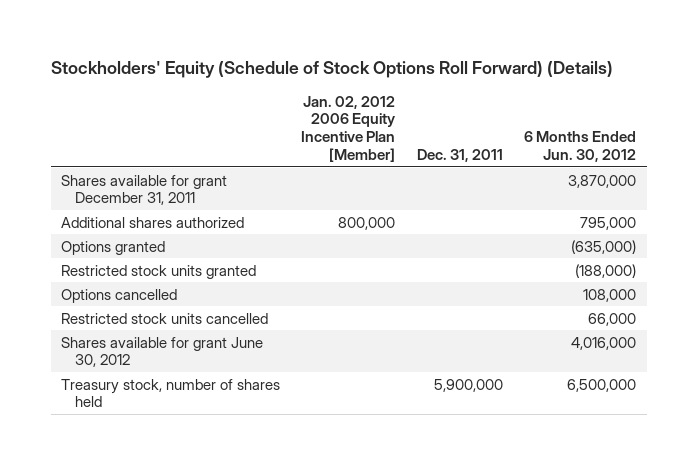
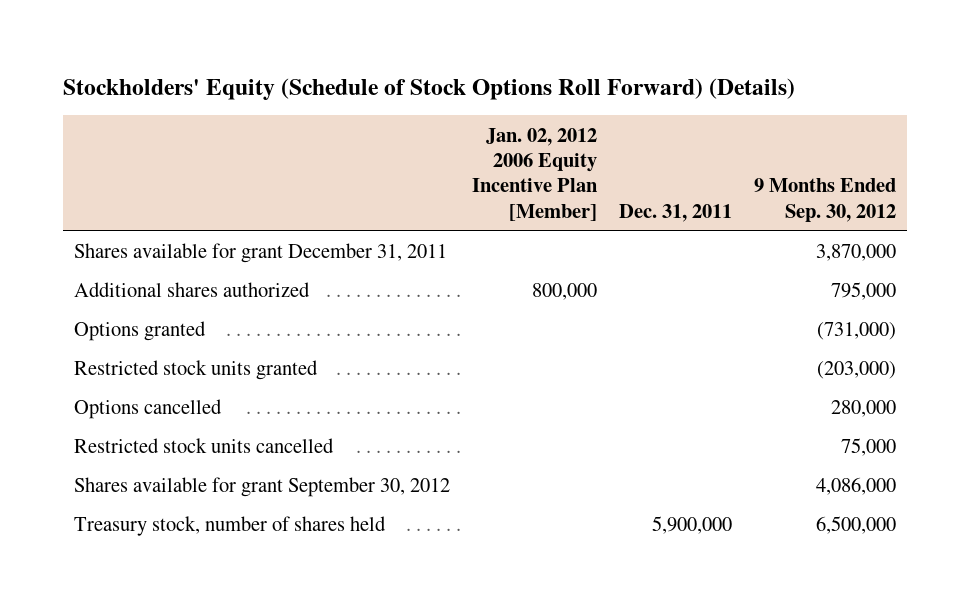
[523,131,636,163] 6 Months Ended Jun. 30, 2012 -> none
none -> [754,178,897,222] 9 Months Ended Sep. 30, 2012
[61,336,264,368] Shares available for grant June 30, 2012 -> [73,477,450,498] Shares available for grant September 30, 2012

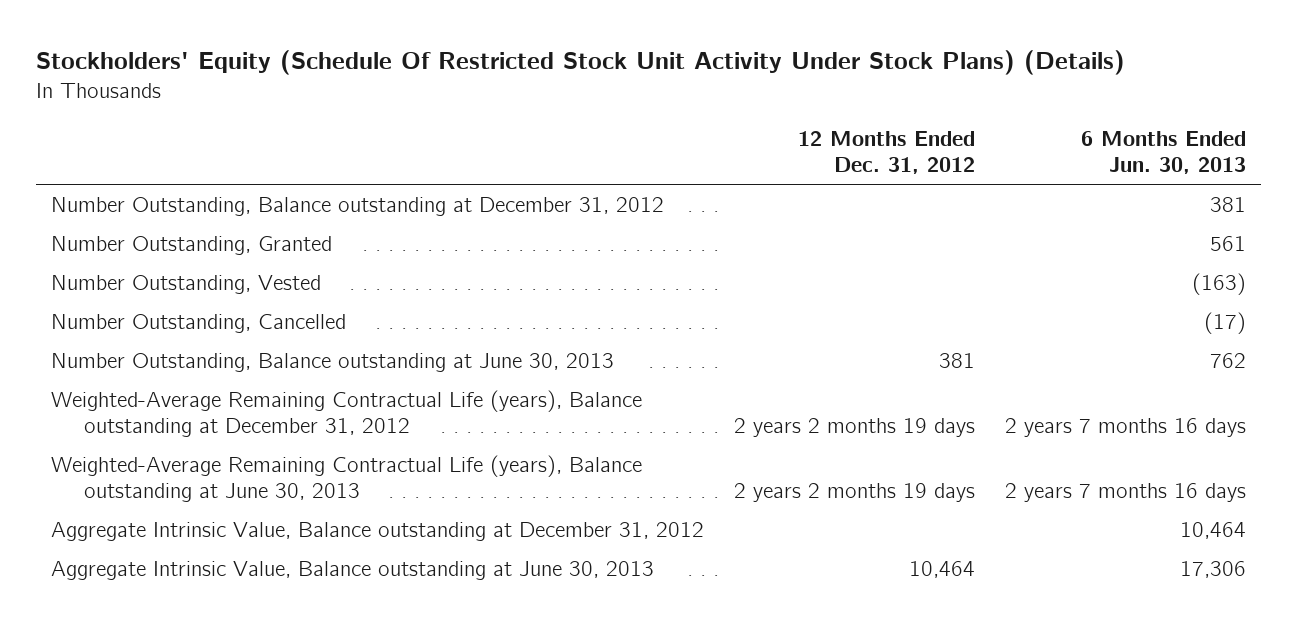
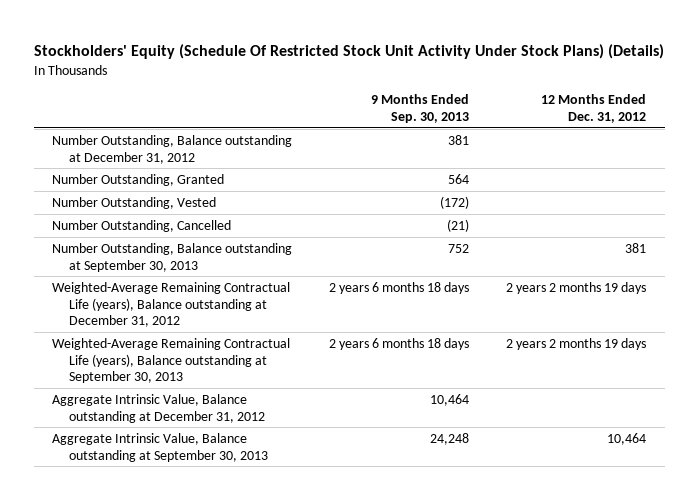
[1081,131,1247,175] 6 Months Ended Jun. 30, 2013 -> none
none -> [371,94,470,123] 9 Months Ended Sep. 30, 2013
[50,352,614,372] Number Outstanding, Balance outstanding at June 30, 2013 -> [52,242,293,272] Number Outstanding, Balance outstanding at September 30, 2013
[50,454,642,502] Weighted-Average Remaining Contractual Life (years), Balance outstanding at June 30, 2013 -> [52,337,291,384] Weighted-Average Remaining Contractual Life (years), Balance outstanding at September 30, 2013
[50,560,654,580] Aggregate Intrinsic Value, Balance outstanding at June 30, 2013 -> [52,432,269,462] Aggregate Intrinsic Value, Balance outstanding at September 30, 2013

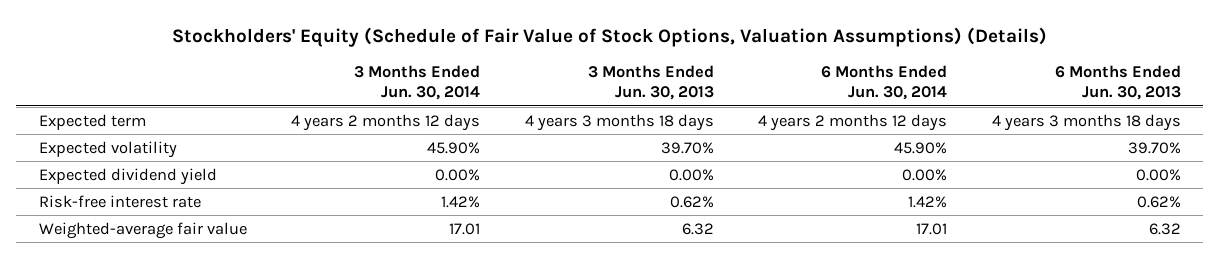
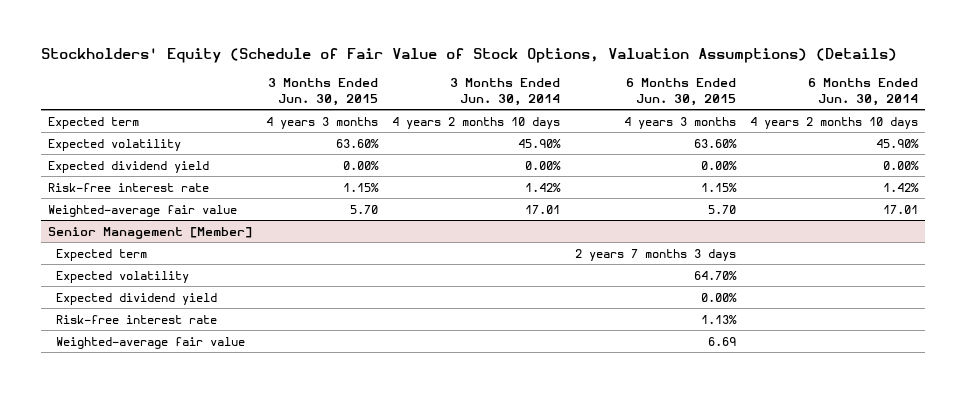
[587,65,714,101] 3 Months Ended Jun. 30, 2013 -> none
[1054,65,1181,101] 6 Months Ended Jun. 30, 2013 -> none
none -> [268,78,379,106] 3 Months Ended Jun. 30, 2015
none -> [625,78,736,106] 6 Months Ended Jun. 30, 2015
[291,113,481,131] 4 years 2 months 12 days -> [392,116,561,129] 4 years 2 months 10 days
[758,113,948,131] 4 years 2 months 12 days -> [750,116,919,129] 4 years 2 months 10 days
none -> [47,226,252,239] Senior Management [Member]
none -> [56,248,148,261] Expected term
none -> [56,270,190,283] Expected volatility
none -> [56,292,218,305] Expected dividend yield
none -> [56,314,218,324] Risk-free interest rate
none -> [56,336,246,349] Weighted-average fair value

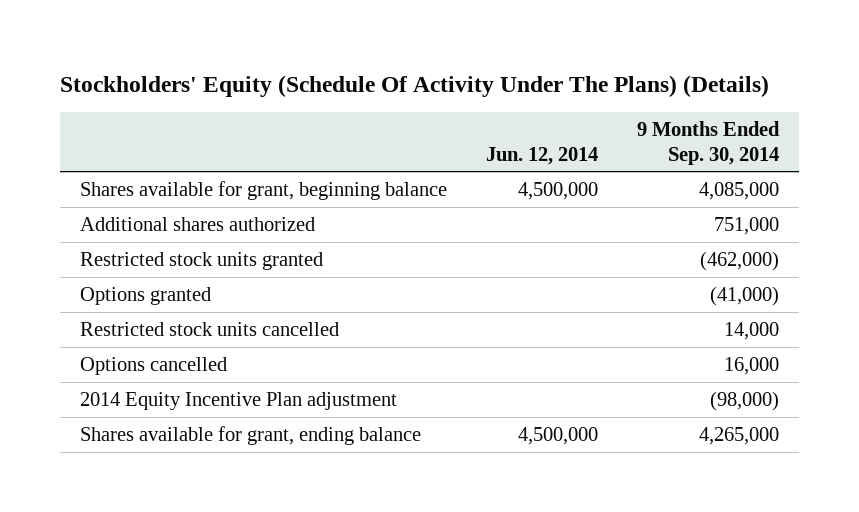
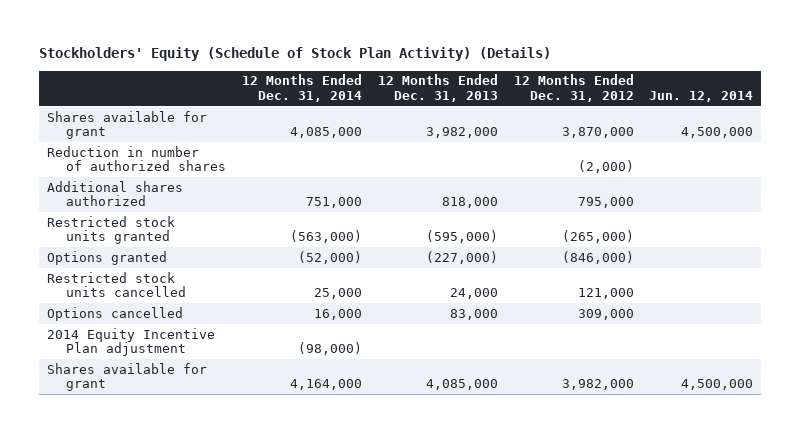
[60,74,770,97] Stockholders' Equity (Schedule Of Activity Under The Plans) (Details) -> [38,47,551,62] Stockholders' Equity (Schedule of Stock Plan Activity) (Details)
[637,120,781,165] 9 Months Ended Sep. 30, 2014 -> none
none -> [242,74,363,102] 12 Months Ended Dec. 31, 2014
none -> [377,74,498,102] 12 Months Ended Dec. 31, 2013
none -> [513,74,634,102] 12 Months Ended Dec. 31, 2012
[79,180,447,200] Shares available for grant, beginning balance -> [46,110,207,140] Shares available for grant
none -> [46,145,227,172] Reduction in number of authorized shares
[79,425,421,445] Shares available for grant, ending balance -> [46,362,207,392] Shares available for grant

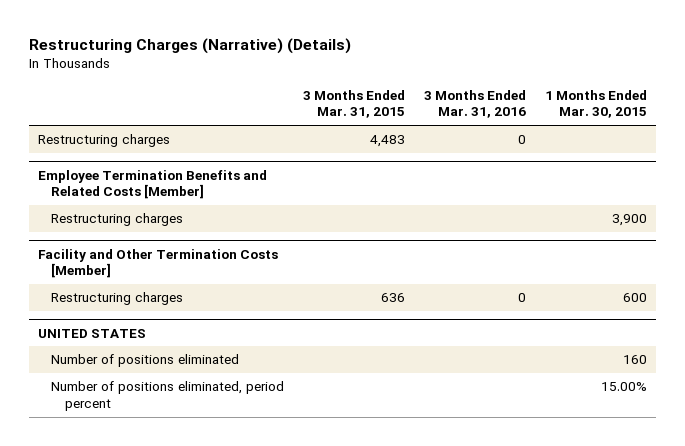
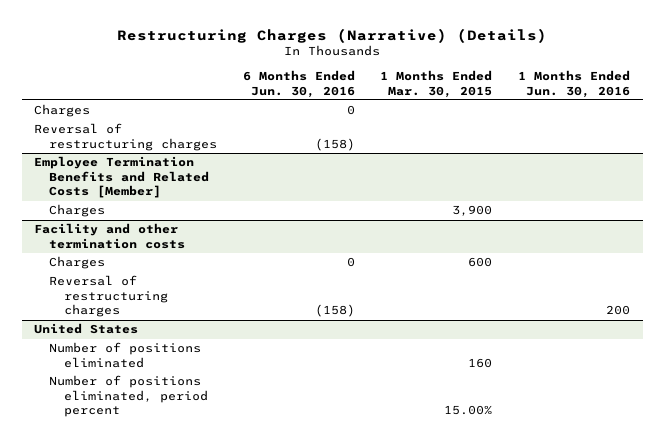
[303,90,406,119] 3 Months Ended Mar. 31, 2015 -> none
[424,90,527,119] 3 Months Ended Mar. 31, 2016 -> none
none -> [242,70,355,98] 6 Months Ended Jun. 30, 2016
none -> [517,70,630,98] 1 Months Ended Jun. 30, 2016
[37,134,170,148] Restructuring charges -> [34,104,91,118] Charges
none -> [34,123,218,151] Reversal of restructuring charges
[51,213,184,227] Restructuring charges -> [49,204,106,218] Charges
[37,248,278,279] Facility and Other Termination Costs [Member] -> [34,223,186,249] Facility and other termination costs
[51,292,184,306] Restructuring charges -> [49,256,106,270] Charges
none -> [49,275,169,318] Reversal of restructuring charges
[37,328,146,338] UNITED STATES -> [34,323,139,335] United States

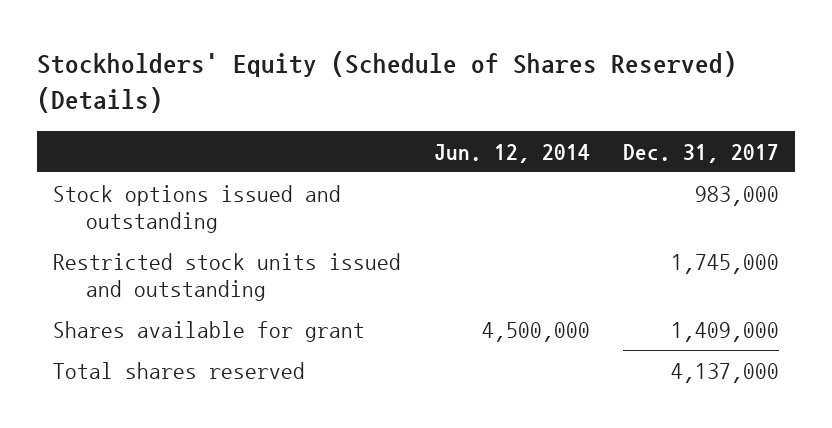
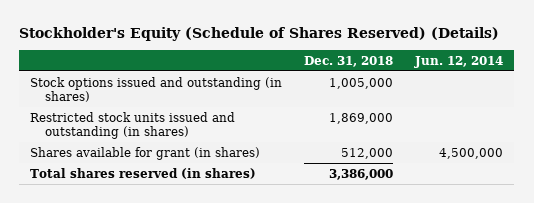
[36,51,737,113] Stockholders' Equity (Schedule of Shares Reserved) (Details) -> [19,26,500,41] Stockholder's Equity (Schedule of Shares Reserved) (Details)
[622,143,779,163] Dec. 31, 2017 -> none
none -> [304,55,394,67] Dec. 31, 2018
[53,184,342,233] Stock options issued and outstanding -> [30,76,283,102] Stock options issued and outstanding (in shares)
[53,252,402,301] Restricted stock units issued and outstanding -> [30,111,236,139] Restricted stock units issued and outstanding (in shares)
[53,320,366,342] Shares available for grant -> [30,146,261,160] Shares available for grant (in shares)
[53,361,306,379] Total shares reserved -> [30,167,257,179] Total shares reserved (in shares)

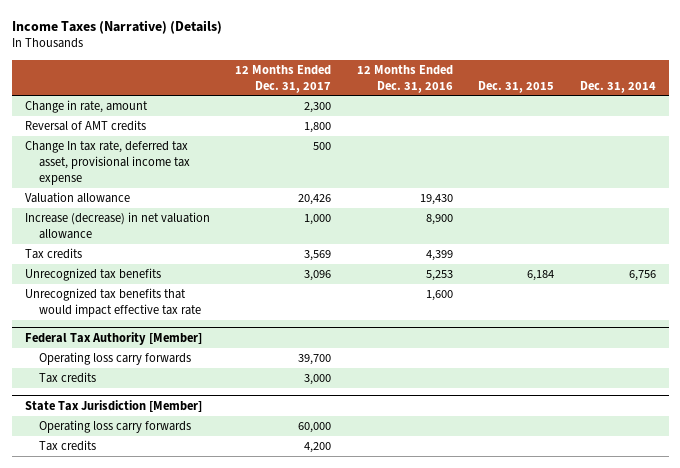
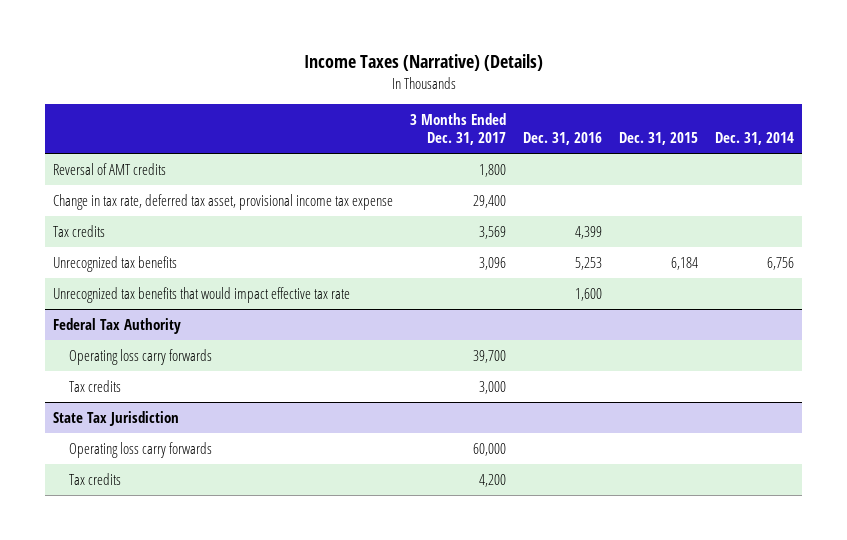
[235,64,332,93] 12 Months Ended Dec. 31, 2017 -> none
[356,64,453,93] 12 Months Ended Dec. 31, 2016 -> none
none -> [410,112,507,146] 3 Months Ended Dec. 31, 2017
none -> [523,132,603,146] Dec. 31, 2016
[24,99,148,113] Change in rate, amount -> none
[24,191,130,203] Valuation allowance -> none
[24,211,210,239] Increase (decrease) in net valuation allowance -> none
[24,140,190,185] Change In tax rate, deferred tax asset, provisional income tax expense -> [53,193,394,210] Change in tax rate, deferred tax asset, provisional income tax expense
[24,331,202,345] Federal Tax Authority [Member] -> [53,317,182,334] Federal Tax Authority
[24,399,202,412] State Tax Jurisdiction [Member] -> [53,410,180,426] State Tax Jurisdiction

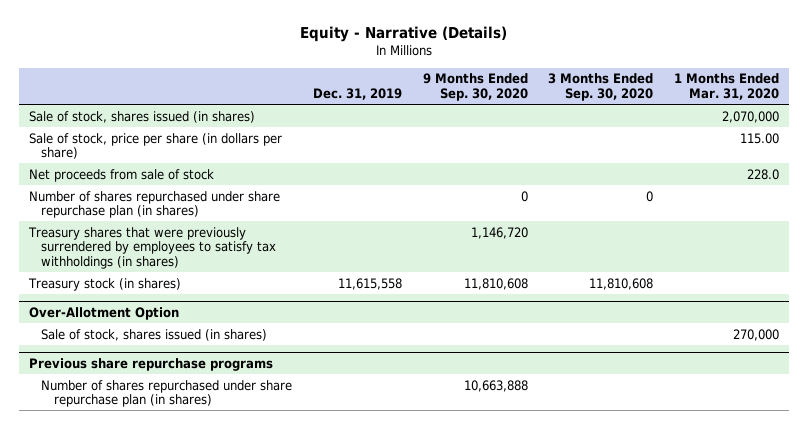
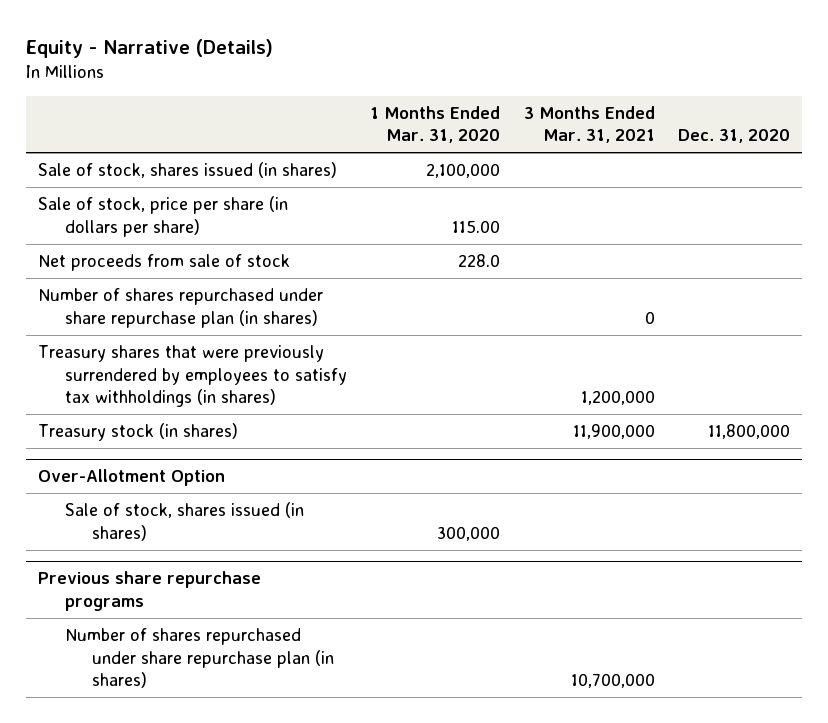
[312,87,402,100] Dec. 31, 2019 -> none
[422,73,528,101] 9 Months Ended Sep. 30, 2020 -> none
[548,73,654,101] 3 Months Ended Sep. 30, 2020 -> none
none -> [523,105,655,144] 3 Months Ended Mar. 31, 2021
none -> [678,129,791,144] Dec. 31, 2020
[721,110,779,123] 2,070,000 -> [426,163,501,179] 2,100,000
[732,328,779,341] 270,000 -> [437,525,501,541] 300,000

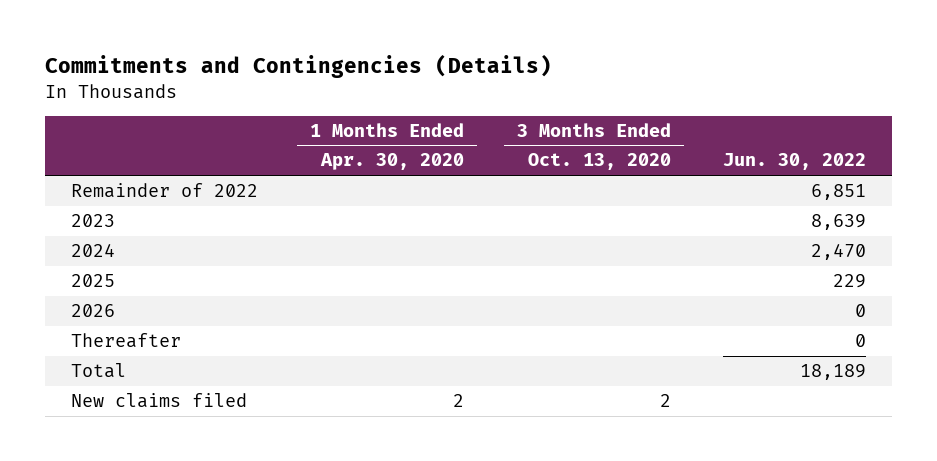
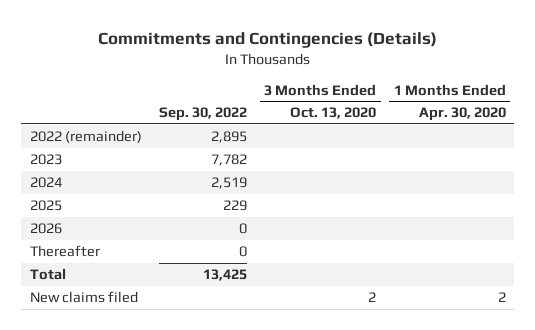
[722,153,866,171] Jun. 30, 2022 -> none
none -> [158,107,247,122] Sep. 30, 2022
[71,183,259,199] Remainder of 2022 -> [29,130,142,144] 2022 (remainder)

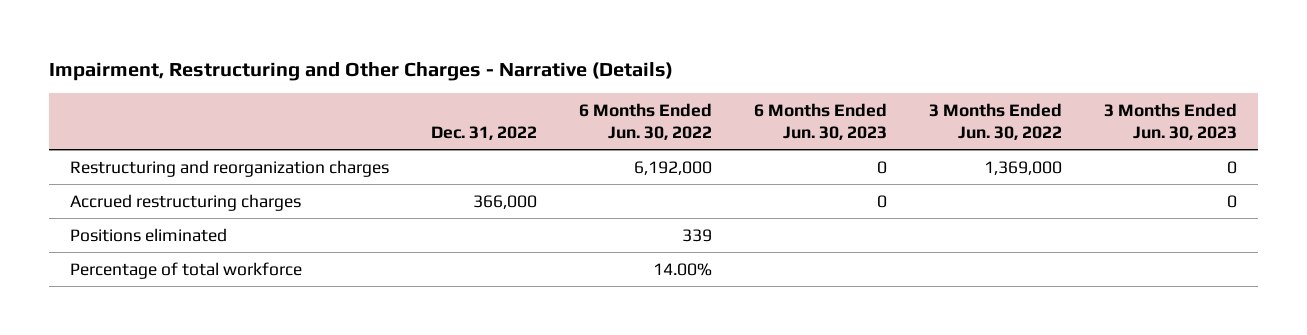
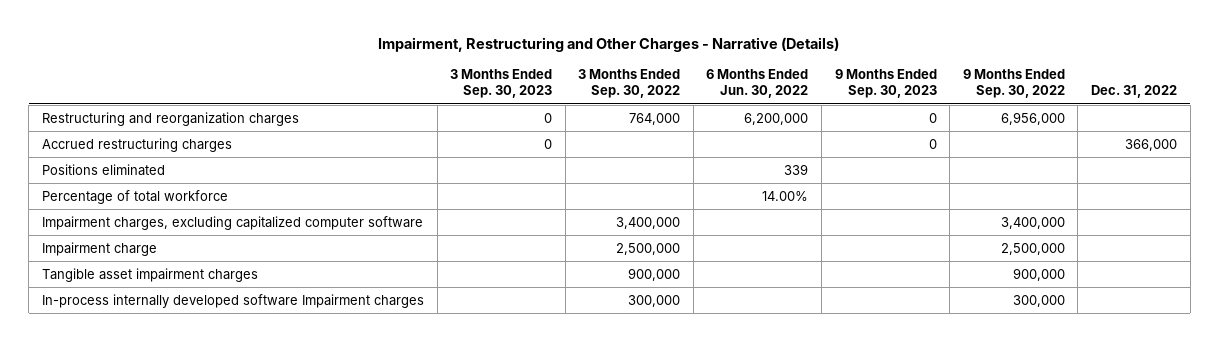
[754,102,888,141] 6 Months Ended Jun. 30, 2023 -> none
[929,102,1063,141] 3 Months Ended Jun. 30, 2022 -> none
[1104,102,1238,141] 3 Months Ended Jun. 30, 2023 -> none
none -> [450,69,553,99] 3 Months Ended Sep. 30, 2023
none -> [578,69,681,99] 3 Months Ended Sep. 30, 2022
none -> [834,69,937,99] 9 Months Ended Sep. 30, 2023
none -> [962,69,1065,99] 9 Months Ended Sep. 30, 2022
[633,160,712,175] 6,192,000 -> [744,112,809,125] 6,200,000
none -> [42,215,424,230] Impairment charges, excluding capitalized computer software
none -> [42,241,158,256] Impairment charge
none -> [42,267,259,282] Tangible asset impairment charges
none -> [42,293,425,308] In-process internally developed software Impairment charges

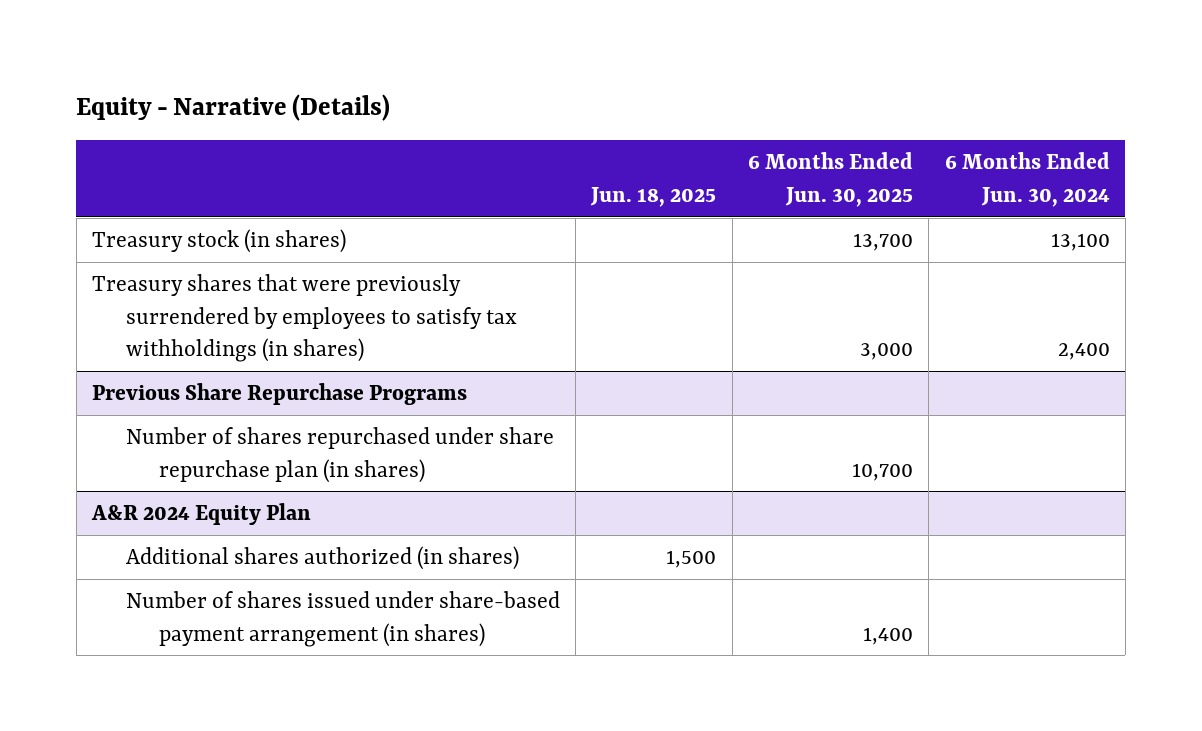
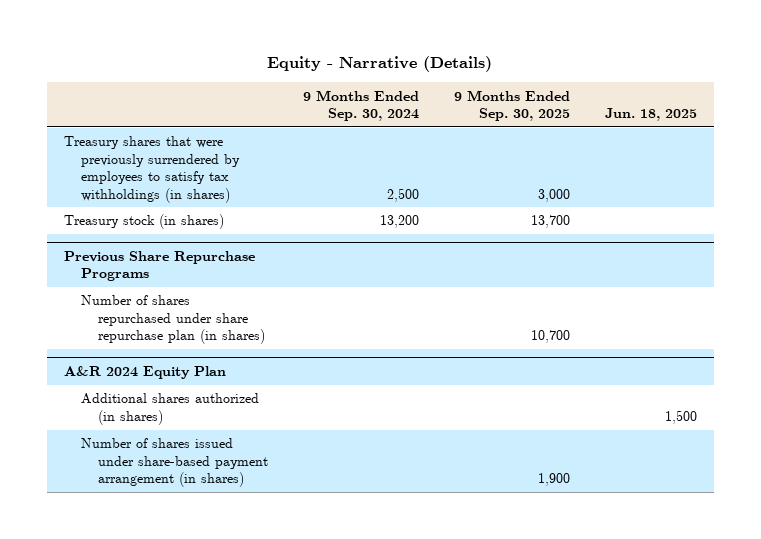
[747,152,913,207] 6 Months Ended Jun. 30, 2025 -> none
[944,152,1110,207] 6 Months Ended Jun. 30, 2024 -> none
none -> [303,89,420,122] 9 Months Ended Sep. 30, 2024
none -> [453,89,570,122] 9 Months Ended Sep. 30, 2025
[91,229,346,254] Treasury stock (in shares) -> [64,214,225,230] Treasury stock (in shares)

